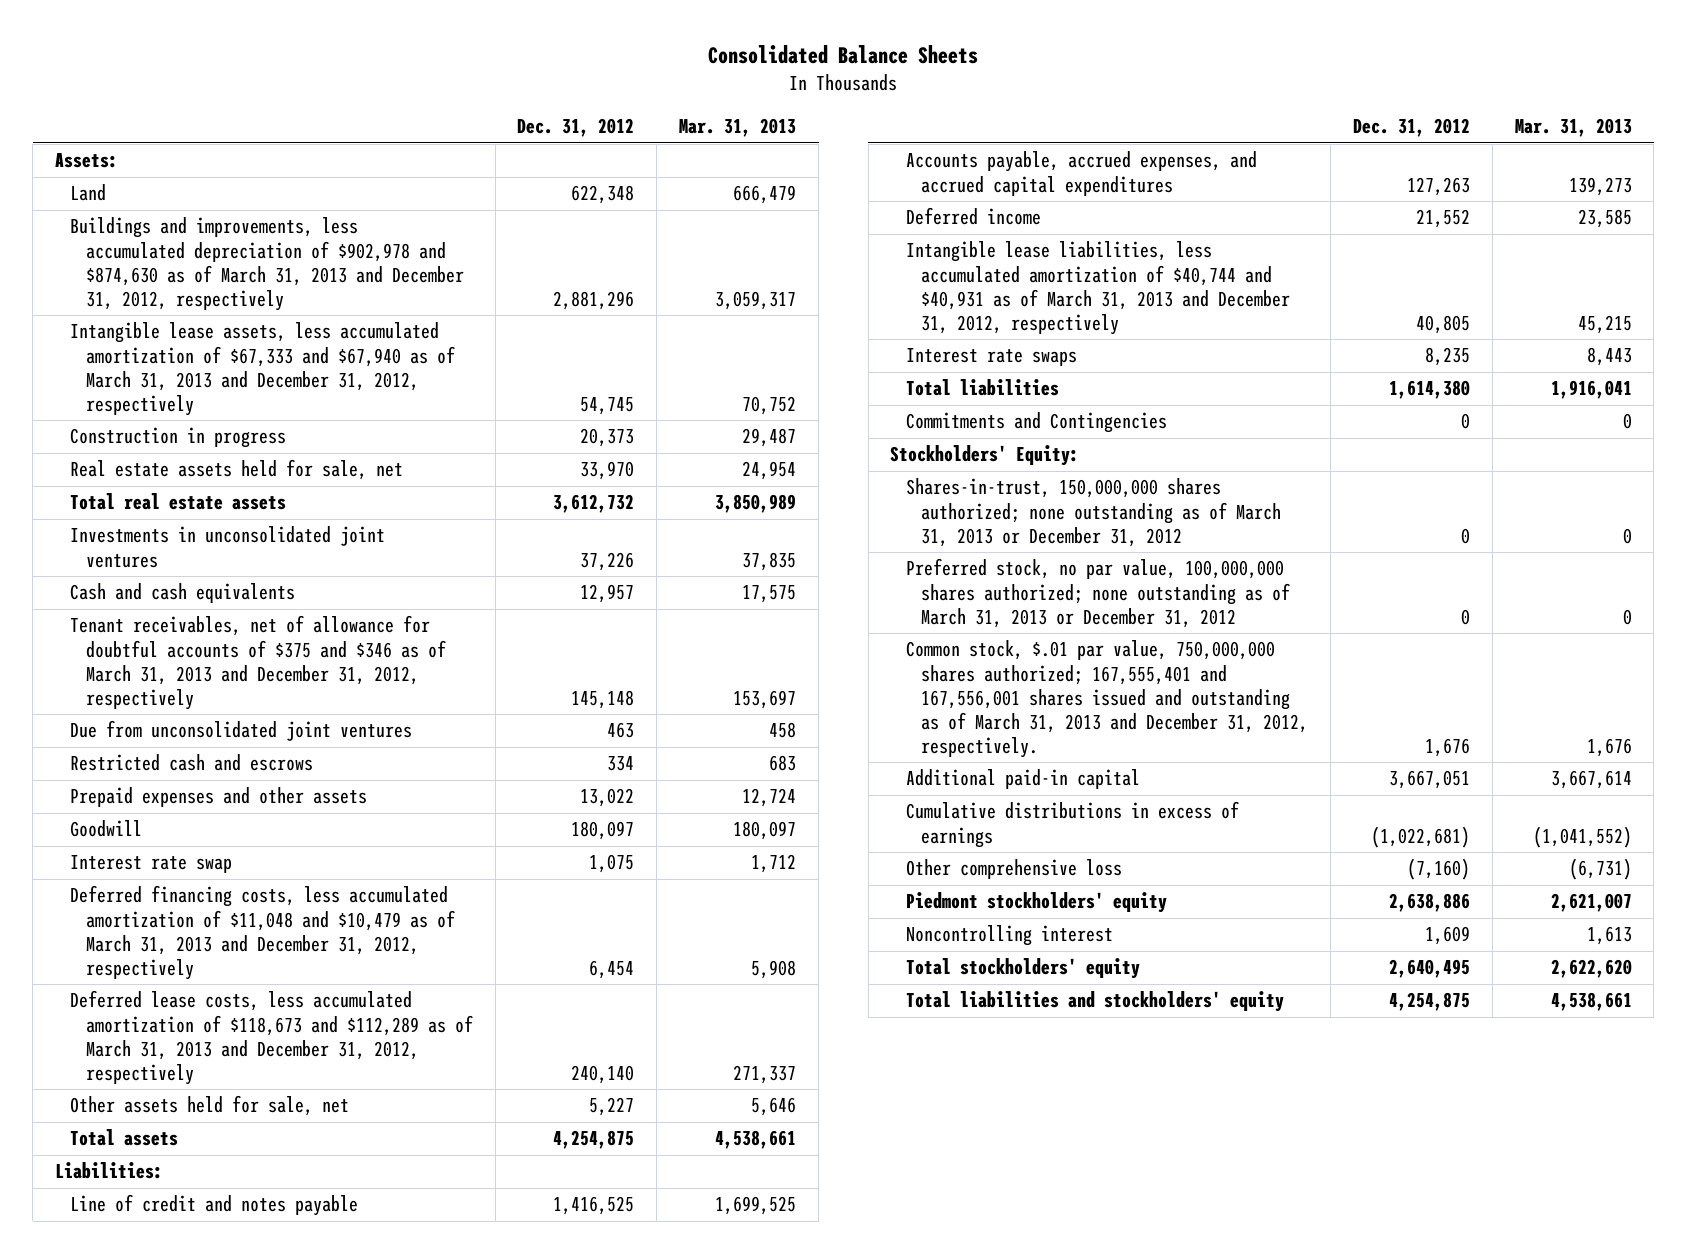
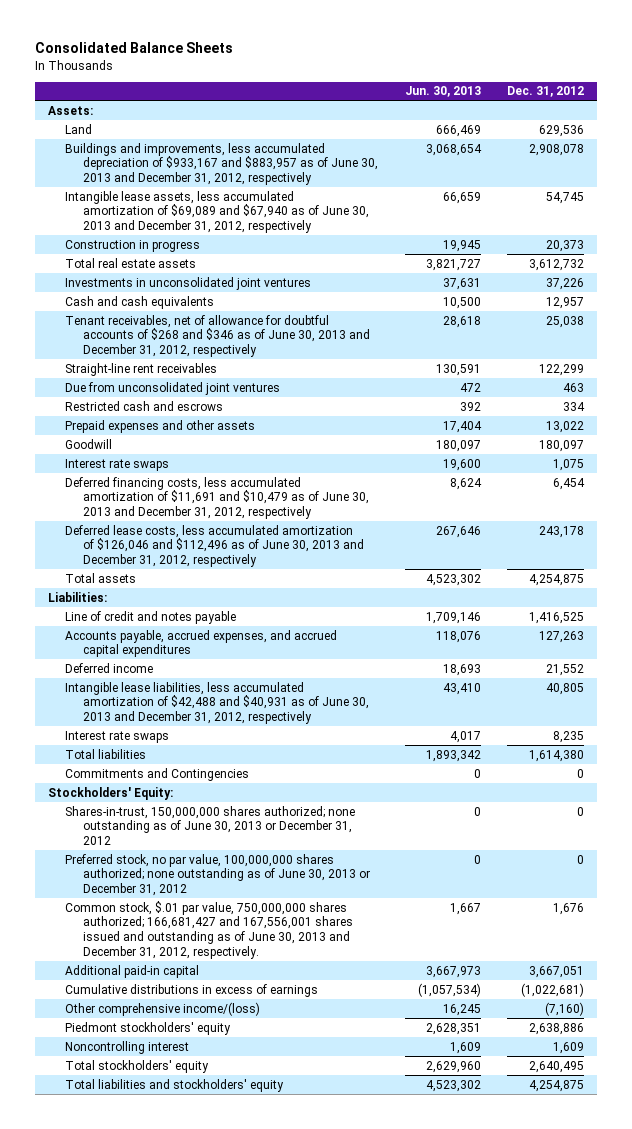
[679,118,797,138] Mar. 31, 2013 -> none
none -> [404,86,481,98] Jun. 30, 2013
[571,185,635,205] 622,348 -> [538,124,584,137] 629,536
[70,217,464,311] Buildings and improvements, less accumulated depreciation of $902,978 and $874,630 as of March 31, 2013 and December 31, 2012, respectively -> [65,142,379,185] Buildings and improvements, less accumulated depreciation of $933,167 and $883,957 as of June 30, 2013 and December 31, 2012, respectively
[553,290,635,310] 2,881,296 -> [528,143,584,156] 2,908,078
[70,322,455,416] Intangible lease assets, less accumulated amortization of $67,333 and $67,940 as of March 31, 2013 and December 31, 2012, respectively -> [65,190,370,233] Intangible lease assets, less accumulated amortization of $69,089 and $67,940 as of June 30, 2013 and December 31, 2012, respectively
[70,459,404,481] Real estate assets held for sale, net -> none
[70,615,446,710] Tenant receivables, net of allowance for doubtful accounts of $375 and $346 as of March 31, 2013 and December 31, 2012, respectively -> [65,314,371,357] Tenant receivables, net of allowance for doubtful accounts of $268 and $346 as of June 30, 2013 and December 31, 2012, respectively
[571,689,635,709] 145,148 -> [545,315,584,328] 25,038
none -> [65,362,218,376] Straight-line rent receivables
[70,1095,350,1117] Other assets held for sale, net -> none
[70,855,233,874] Interest rate swap -> [65,458,170,471] Interest rate swaps
[70,885,455,980] Deferred financing costs, less accumulated amortization of $11,048 and $10,479 as of March 31, 2013 and December 31, 2012, respectively -> [65,476,370,519] Deferred financing costs, less accumulated amortization of $11,691 and $10,479 as of June 30, 2013 and December 31, 2012, respectively
[70,990,473,1085] Deferred lease costs, less accumulated amortization of $118,673 and $112,289 as of March 31, 2013 and December 31, 2012, respectively -> [65,524,365,567] Deferred lease costs, less accumulated amortization of $126,046 and $112,496 as of June 30, 2013 and December 31, 2012, respectively
[571,1064,635,1084] 240,140 -> [538,525,584,538] 243,178
[905,241,1291,335] Intangible lease liabilities, less accumulated amortization of $40,744 and $40,931 as of March 31, 2013 and December 31, 2012, respectively -> [65,681,370,724] Intangible lease liabilities, less accumulated amortization of $42,488 and $40,931 as of June 30, 2013 and December 31, 2012, respectively
[905,478,1282,547] Shares-in-trust, 150,000,000 shares authorized; none outstanding as of March 31, 2013 or December 31, 2012 -> [65,805,356,845] Shares-in-trust, 150,000,000 shares authorized; none outstanding as of June 30, 2013 or December 31, 2012
[905,558,1291,628] Preferred stock, no par value, 100,000,000 shares authorized; none outstanding as of March 31, 2013 or December 31, 2012 -> [65,853,371,896] Preferred stock, no par value, 100,000,000 shares authorized; none outstanding as of June 30, 2013 or December 31, 2012
[905,640,1309,758] Common stock, $.01 par value, 750,000,000 shares authorized; 167,555,401 and 167,556,001 shares issued and outstanding as of March 31, 2013 and December 31, 2012, respectively. -> [65,900,354,959] Common stock, $.01 par value, 750,000,000 shares authorized; 166,681,427 and 167,556,001 shares issued and outstanding as of June 30, 2013 and December 31, 2012, respectively.
[905,859,1122,880] Other comprehensive loss -> [65,1001,261,1016] Other comprehensive income/(loss)

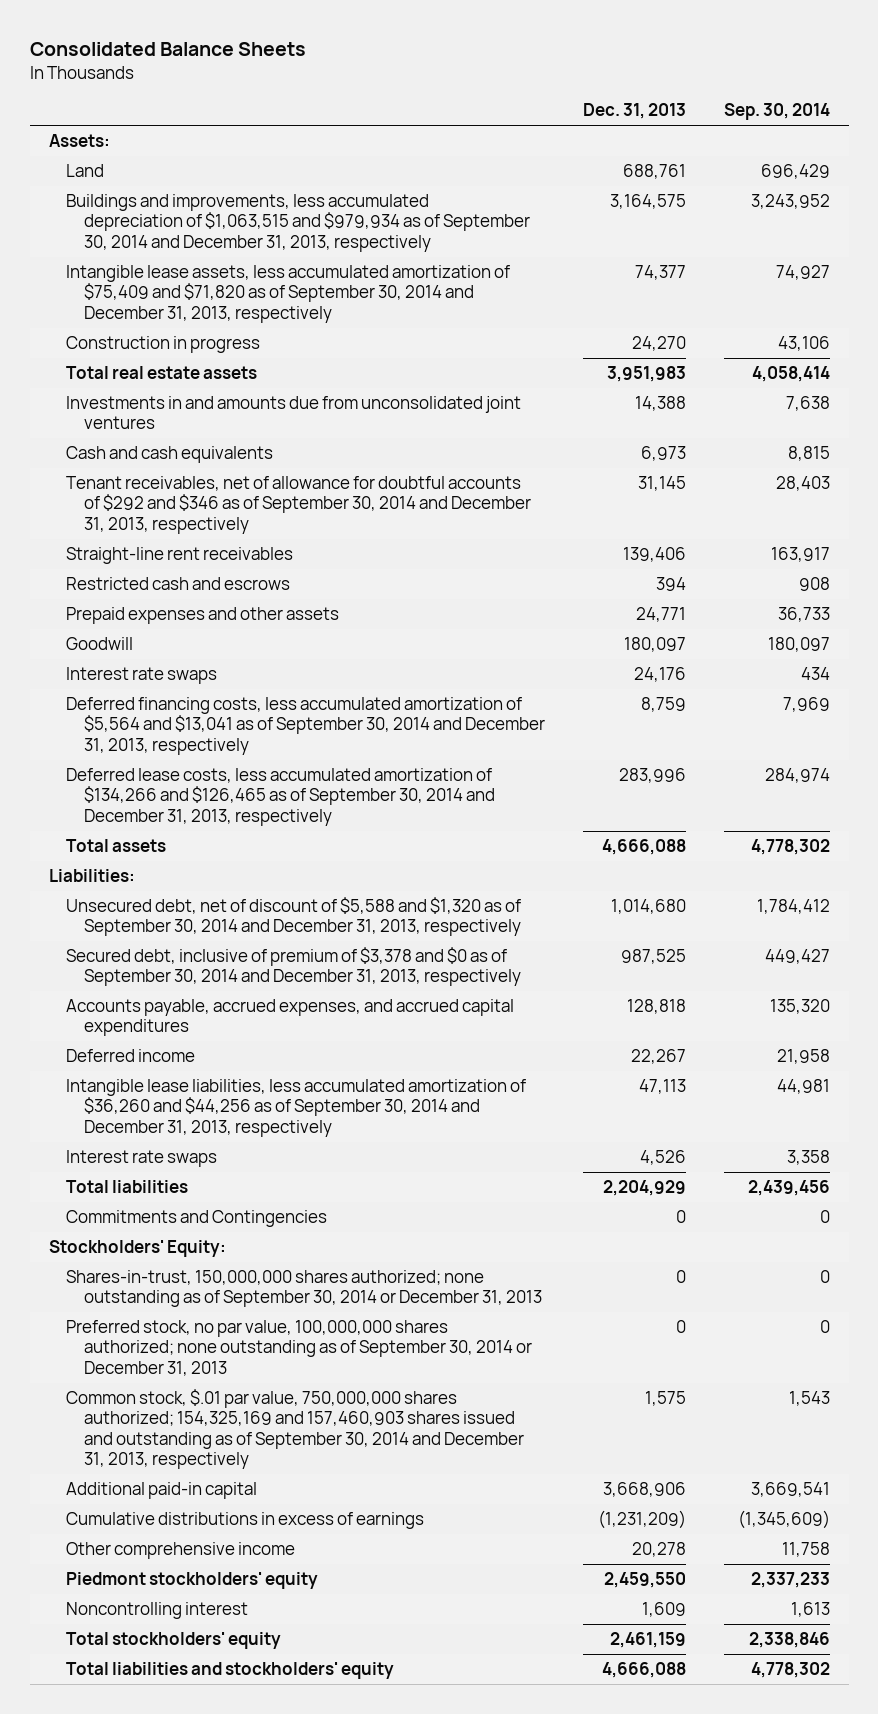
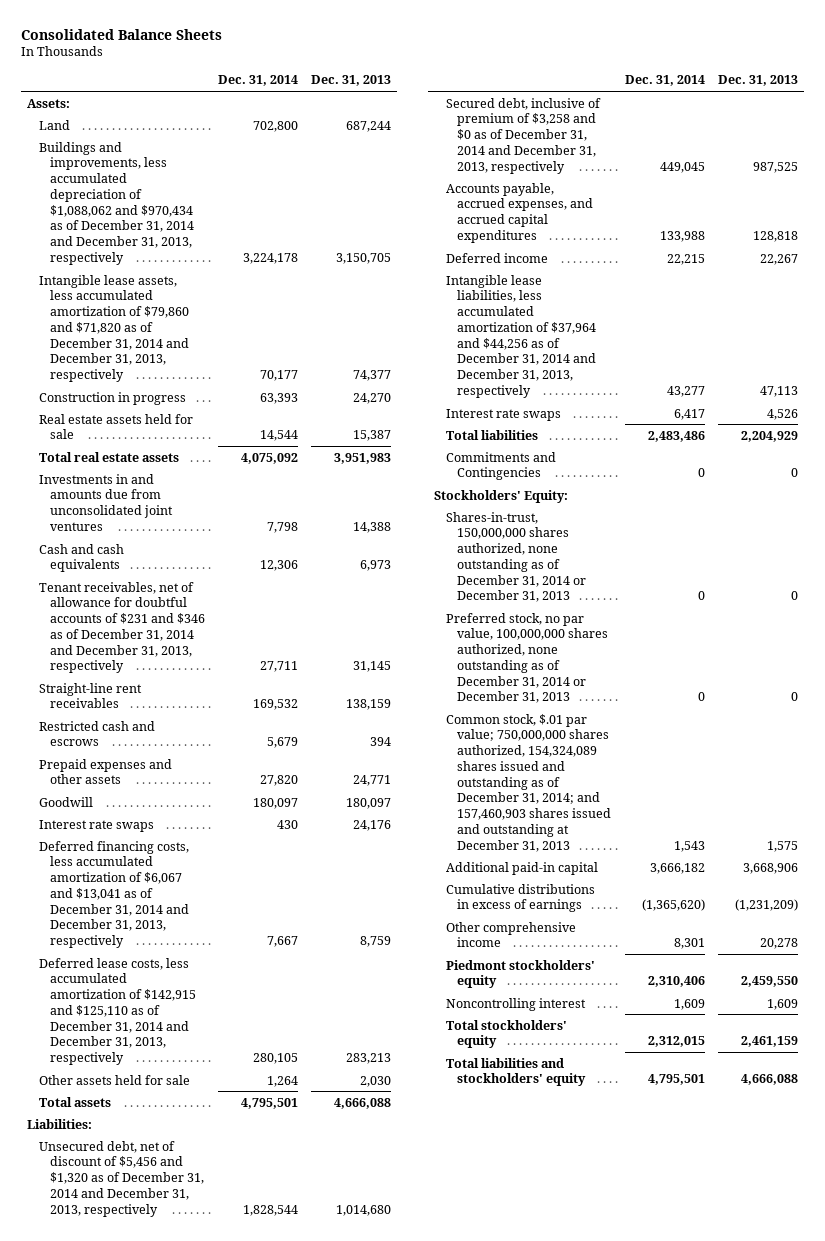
[723,103,830,121] Sep. 30, 2014 -> none
none -> [217,75,298,87] Dec. 31, 2014
[622,164,686,180] 688,761 -> [345,120,391,132] 687,244
[66,194,530,252] Buildings and improvements, less accumulated depreciation of $1,063,515 and $979,934 as of September 30, 2014 and December 31, 2013, respectively -> [38,141,194,265] Buildings and improvements, less accumulated depreciation of $1,088,062 and $970,434 as of December 31, 2014 and December 31, 2013, respectively
[609,194,686,210] 3,164,575 -> [335,252,391,264] 3,150,705
[66,265,511,323] Intangible lease assets, less accumulated amortization of $75,409 and $71,820 as of September 30, 2014 and December 31, 2013, respectively -> [38,274,189,383] Intangible lease assets, less accumulated amortization of $79,860 and $71,820 as of December 31, 2014 and December 31, 2013, respectively
none -> [38,413,193,440] Real estate assets held for sale
[66,476,531,534] Tenant receivables, net of allowance for doubtful accounts of $292 and $346 as of September 30, 2014 and December 31, 2013, respectively -> [38,581,205,674] Tenant receivables, net of allowance for doubtful accounts of $231 and $346 as of December 31, 2014 and December 31, 2013, respectively
[622,547,686,563] 139,406 -> [345,699,391,711] 138,159
[66,697,545,755] Deferred financing costs, less accumulated amortization of $5,564 and $13,041 as of September 30, 2014 and December 31, 2013, respectively -> [38,840,189,949] Deferred financing costs, less accumulated amortization of $6,067 and $13,041 as of December 31, 2014 and December 31, 2013, respectively
[66,768,495,826] Deferred lease costs, less accumulated amortization of $134,266 and $126,465 as of September 30, 2014 and December 31, 2013, respectively -> [38,957,196,1066] Deferred lease costs, less accumulated amortization of $142,915 and $125,110 as of December 31, 2014 and December 31, 2013, respectively
[618,768,686,784] 283,996 -> [345,1053,391,1065] 283,213
none -> [38,1074,190,1085] Other assets held for sale
[66,897,522,937] Unsecured debt, net of discount of $5,588 and $1,320 as of September 30, 2014 and December 31, 2013, respectively -> [38,1140,204,1217] Unsecured debt, net of discount of $5,456 and $1,320 as of December 31, 2014 and December 31, 2013, respectively
[66,947,521,987] Secured debt, inclusive of premium of $3,378 and $0 as of September 30, 2014 and December 31, 2013, respectively -> [445,97,601,174] Secured debt, inclusive of premium of $3,258 and $0 as of December 31, 2014 and December 31, 2013, respectively
[66,1079,527,1137] Intangible lease liabilities, less accumulated amortization of $36,260 and $44,256 as of September 30, 2014 and December 31, 2013, respectively -> [445,274,596,398] Intangible lease liabilities, less accumulated amortization of $37,964 and $44,256 as of December 31, 2014 and December 31, 2013, respectively
[66,1270,542,1308] Shares-in-trust, 150,000,000 shares authorized; none outstanding as of September 30, 2014 or December 31, 2013 -> [445,511,586,603] Shares-in-trust, 150,000,000 shares authorized, none outstanding as of December 31, 2014 or December 31, 2013
[66,1320,532,1376] Preferred stock, no par value, 100,000,000 shares authorized; none outstanding as of September 30, 2014 or December 31, 2013 -> [445,612,608,704] Preferred stock, no par value, 100,000,000 shares authorized, none outstanding as of December 31, 2014 or December 31, 2013
[66,1389,524,1470] Common stock, $.01 par value, 750,000,000 shares authorized; 154,325,169 and 157,460,903 shares issued and outstanding as of September 30, 2014 and December 31, 2013, respectively -> [445,713,611,852] Common stock, $.01 par value; 750,000,000 shares authorized, 154,324,089 shares issued and outstanding as of December 31, 2014; and 157,460,903 shares issued and outstanding at December 31, 2013

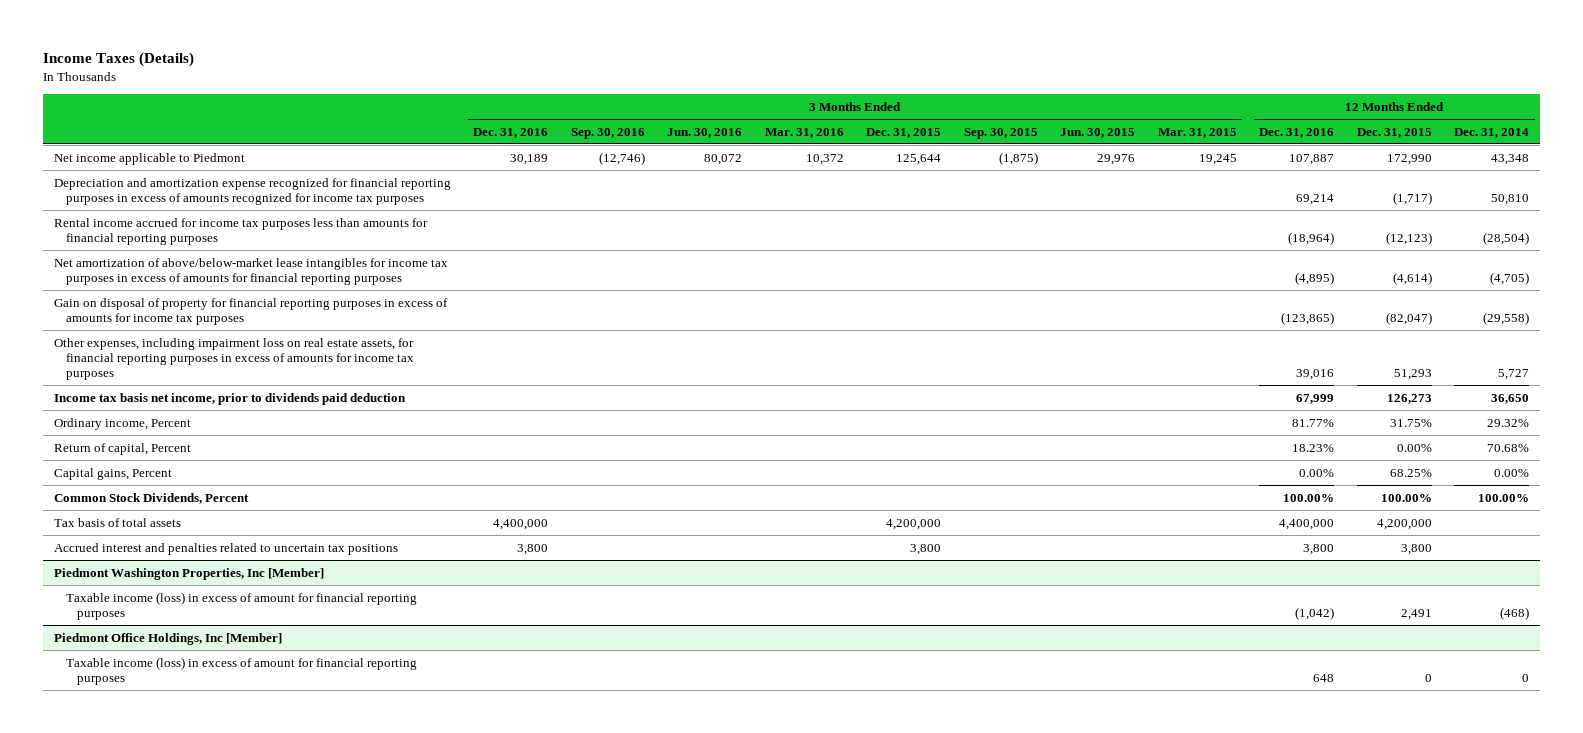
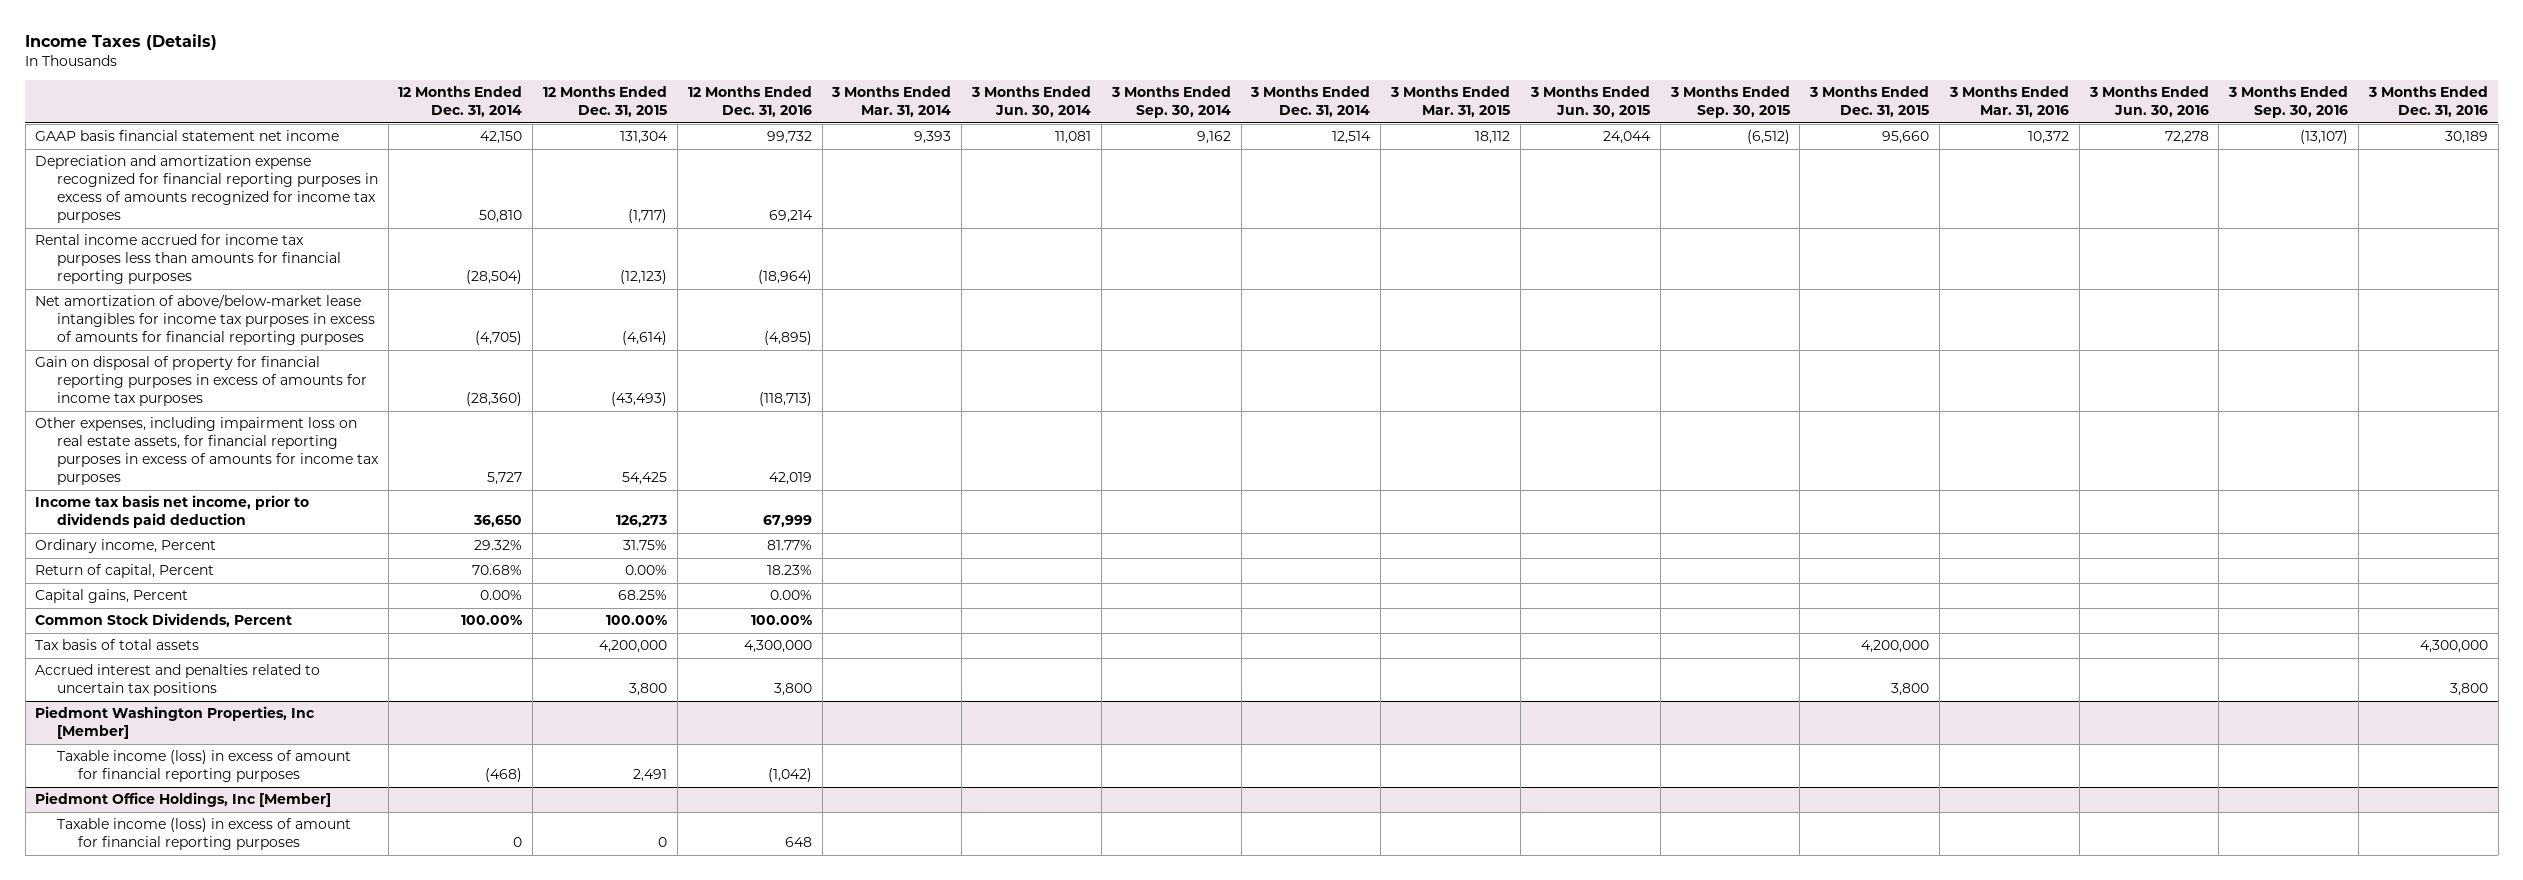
none -> [831,86,952,118] 3 Months Ended Mar. 31, 2014
none -> [971,86,1092,118] 3 Months Ended Jun. 30, 2014
none -> [1110,86,1231,119] 3 Months Ended Sep. 30, 2014
none -> [1250,86,1371,118] 3 Months Ended Dec. 31, 2014
[53,152,245,165] Net income applicable to Piedmont -> [35,130,340,142] GAAP basis financial statement net income
[598,151,645,165] (12,746) -> [2300,130,2349,145] (13,107)
[704,153,743,165] 80,072 -> [2164,131,2209,145] 72,278
[896,153,942,165] 125,644 -> [1882,131,1930,145] 95,660
[998,151,1038,165] (1,875) -> [1746,130,1790,145] (6,512)
[1097,153,1136,165] 29,976 -> [1602,131,1651,145] 24,044
[1198,153,1237,165] 19,245 -> [1475,131,1511,145] 18,112
[1289,153,1335,165] 107,887 -> [766,131,812,145] 99,732
[1386,153,1432,165] 172,990 -> [620,131,669,145] 131,304
[1491,153,1530,165] 43,348 -> [480,131,523,145] 42,150
[1281,311,1335,325] (123,865) -> [758,392,812,407] (118,713)
[1385,311,1432,325] (82,047) -> [611,392,668,407] (43,493)
[1483,311,1530,325] (29,558) -> [466,392,523,407] (28,360)
[1296,369,1335,381] 39,016 -> [768,472,812,486] 42,019
[1393,369,1432,381] 51,293 -> [622,472,668,486] 54,425
[493,518,549,530] 4,400,000 -> [2420,640,2489,654] 4,300,000
[1279,518,1335,530] 4,400,000 -> [743,640,812,654] 4,300,000

